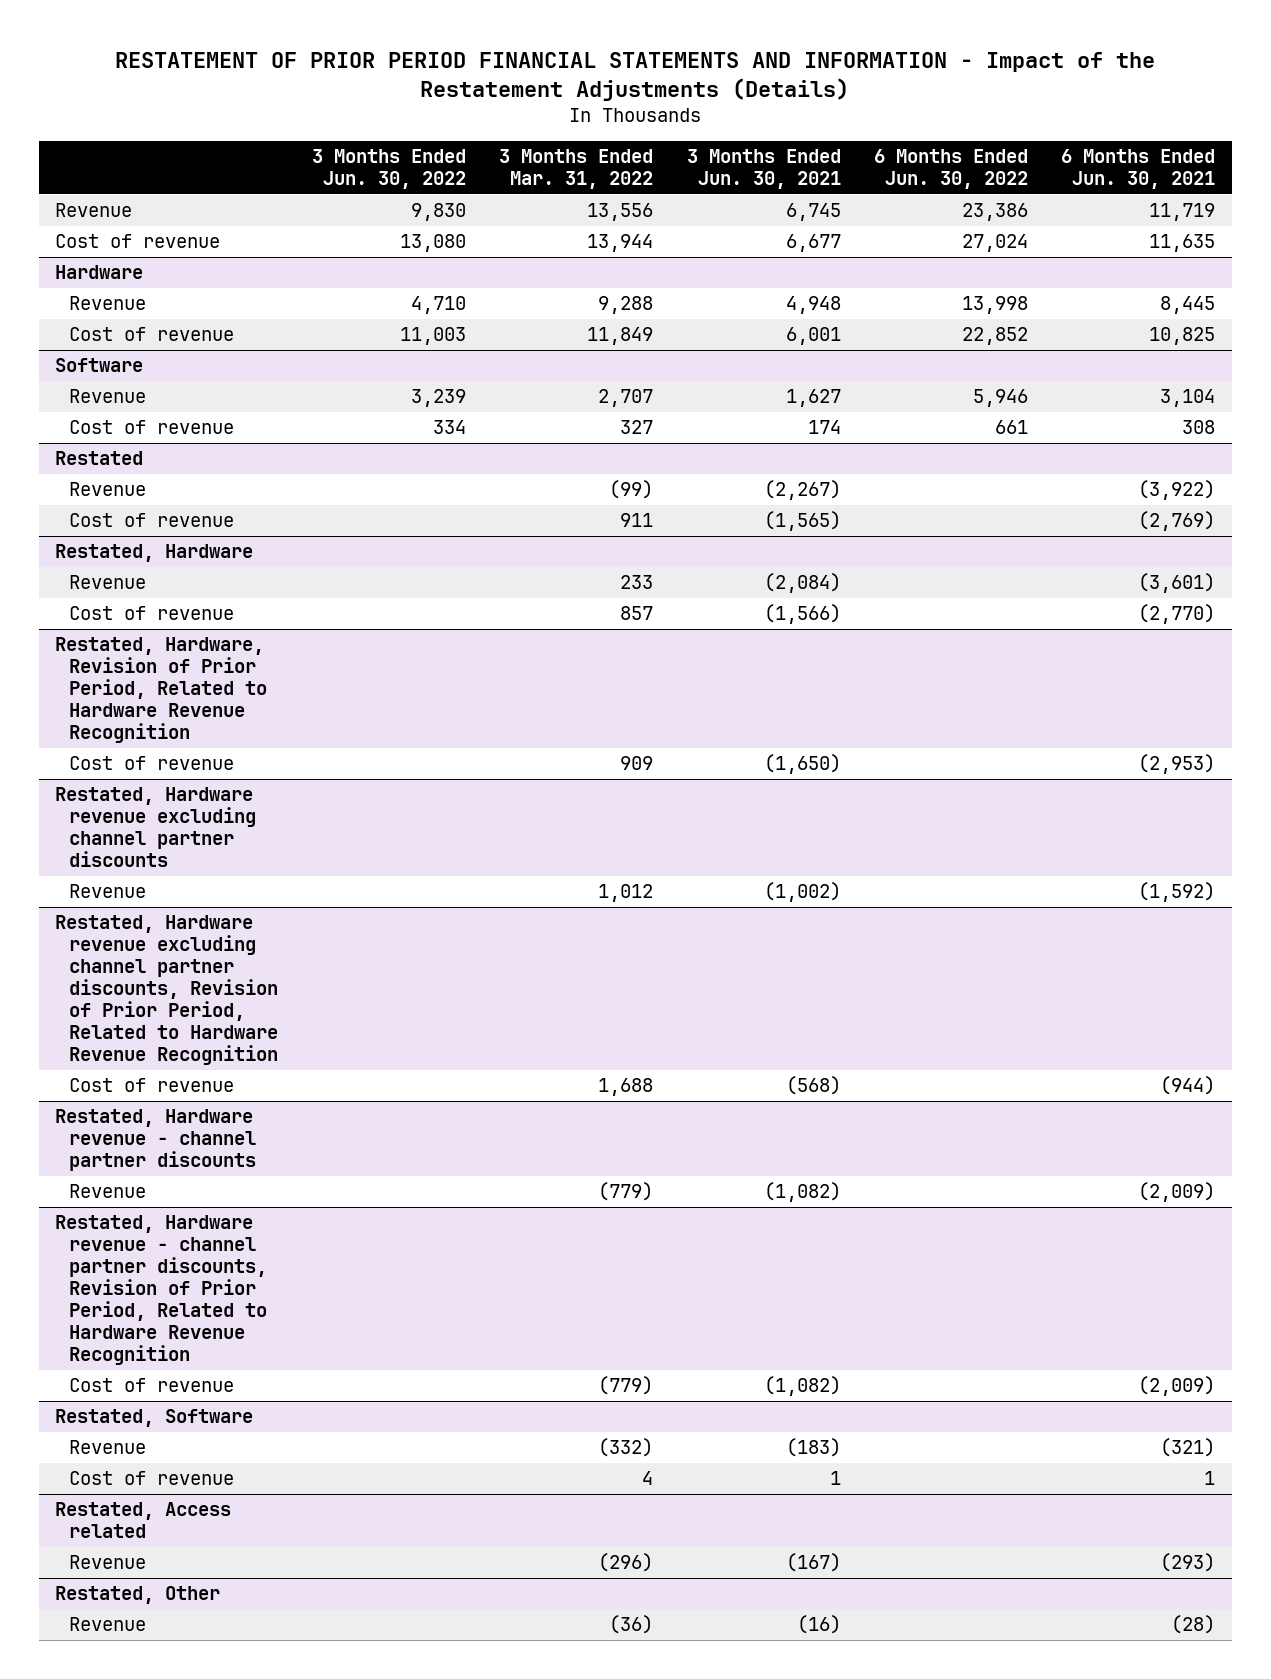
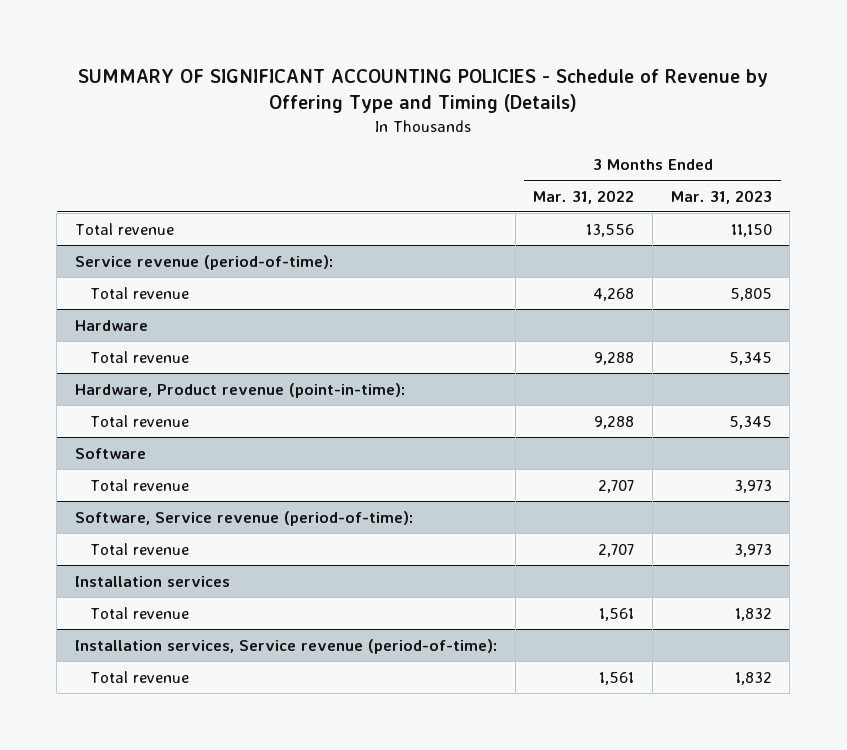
[115,51,1156,101] RESTATEMENT OF PRIOR PERIOD FINANCIAL STATEMENTS AND INFORMATION - Impact of the Restatement Adjustments (Details) -> [78,68,769,113] SUMMARY OF SIGNIFICANT ACCOUNTING POLICIES - Schedule of Revenue by Offering Type and Timing (Details)
[311,149,466,190] 3 Months Ended Jun. 30, 2022 -> none
[686,149,841,190] 3 Months Ended Jun. 30, 2021 -> none
[873,149,1028,190] 6 Months Ended Jun. 30, 2022 -> none
[1061,149,1216,190] 6 Months Ended Jun. 30, 2021 -> none
none -> [670,189,772,204] Mar. 31, 2023
[55,234,221,249] Cost of revenue -> none
[55,203,133,218] Revenue -> [75,222,175,235] Total revenue
none -> [75,254,334,270] Service revenue (period-of-time):
none -> [90,286,190,299] Total revenue
[69,327,235,342] Cost of revenue -> none
[69,296,147,311] Revenue -> [90,350,190,363] Total revenue
none -> [75,382,406,398] Hardware, Product revenue (point-in-time):
none -> [90,414,190,427] Total revenue
[69,420,235,435] Cost of revenue -> none
[55,451,144,466] Restated -> none
[69,513,235,528] Cost of revenue -> none
[55,544,254,563] Restated, Hardware -> none
[69,606,235,621] Cost of revenue -> none
[55,637,268,744] Restated, Hardware, Revision of Prior Period, Related to Hardware Revenue Recognition -> none
[69,756,235,771] Cost of revenue -> none
[55,787,257,868] Restated, Hardware revenue excluding channel partner discounts -> none
[55,915,279,1066] Restated, Hardware revenue excluding channel partner discounts, Revision of Prior Period, Related to Hardware Revenue Recognition -> none
[69,1078,235,1093] Cost of revenue -> none
[55,1109,257,1172] Restated, Hardware revenue - channel partner discounts -> none
[69,1184,147,1199] Revenue -> none
[55,1215,268,1366] Restated, Hardware revenue - channel partner discounts, Revision of Prior Period, Related to Hardware Revenue Recognition -> none
[69,1378,235,1393] Cost of revenue -> none
[55,1409,254,1428] Restated, Software -> none
[69,1440,147,1455] Revenue -> none
[69,1471,235,1486] Cost of revenue -> none
[55,1502,232,1539] Restated, Access related -> none
[69,1555,147,1570] Revenue -> none
[55,1586,221,1605] Restated, Other -> none
[69,1617,147,1632] Revenue -> none
[69,389,147,404] Revenue -> [90,478,190,491] Total revenue
none -> [75,510,414,526] Software, Service revenue (period-of-time):
[69,482,147,497] Revenue -> [90,542,190,555] Total revenue
[609,480,654,500] (99) -> [598,543,635,557] 2,707
none -> [75,575,231,587] Installation services
[69,575,147,590] Revenue -> [90,606,190,619] Total revenue
[620,575,654,590] 233 -> [599,607,635,621] 1,561
none -> [75,638,498,654] Installation services, Service revenue (period-of-time):
[69,884,147,899] Revenue -> [90,670,190,683] Total revenue
[598,884,654,903] 1,012 -> [599,671,635,685] 1,561

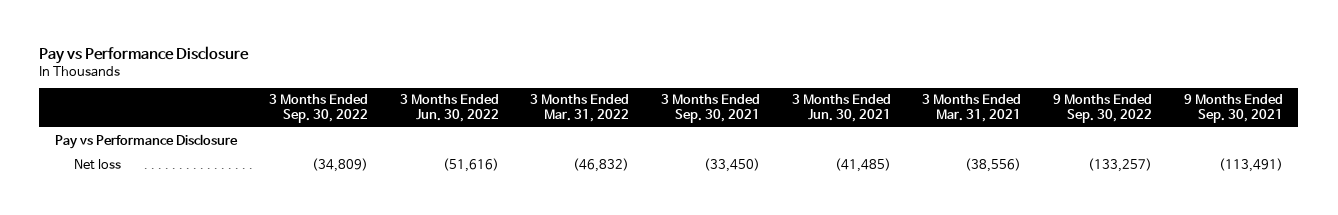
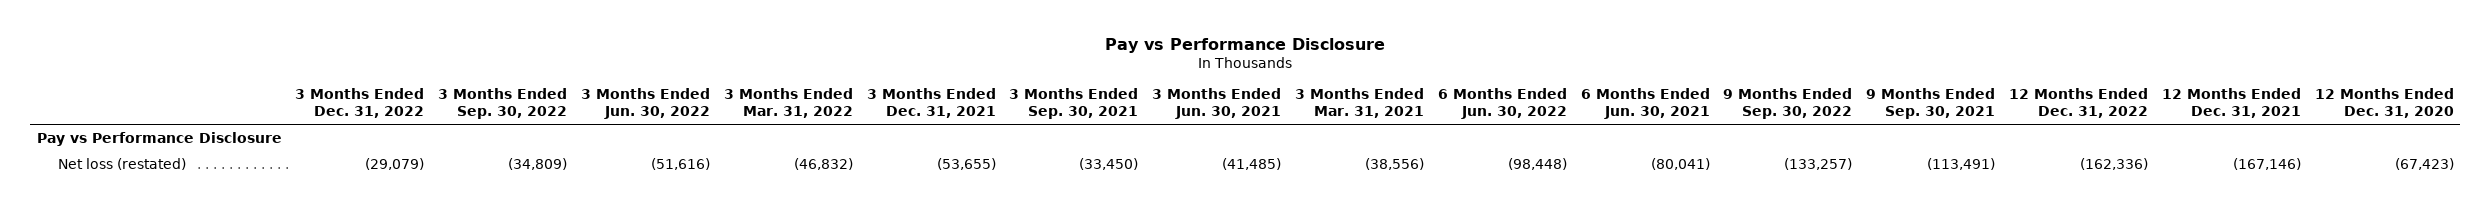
none -> [295,88,425,119] 3 Months Ended Dec. 31, 2022
none -> [866,88,996,119] 3 Months Ended Dec. 31, 2021
none -> [1437,88,1567,120] 6 Months Ended Jun. 30, 2022
none -> [1580,88,1710,120] 6 Months Ended Jun. 30, 2021
none -> [2009,88,2149,119] 12 Months Ended Dec. 31, 2022
none -> [2161,88,2301,119] 12 Months Ended Dec. 31, 2021
none -> [2314,88,2454,119] 12 Months Ended Dec. 31, 2020
[73,158,121,170] Net loss -> [57,157,186,170] Net loss (restated)

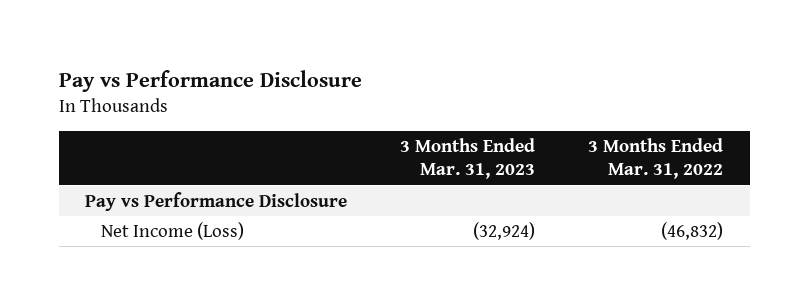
[295,88,425,119] 3 Months Ended Dec. 31, 2022 -> none
[438,88,568,120] 3 Months Ended Sep. 30, 2022 -> none
[581,88,711,120] 3 Months Ended Jun. 30, 2022 -> none
[866,88,996,119] 3 Months Ended Dec. 31, 2021 -> none
[1009,88,1139,120] 3 Months Ended Sep. 30, 2021 -> none
[1152,88,1282,120] 3 Months Ended Jun. 30, 2021 -> none
[1295,88,1425,119] 3 Months Ended Mar. 31, 2021 -> none
[1437,88,1567,120] 6 Months Ended Jun. 30, 2022 -> none
[1580,88,1710,120] 6 Months Ended Jun. 30, 2021 -> none
[1723,88,1853,120] 9 Months Ended Sep. 30, 2022 -> none
[1866,88,1996,120] 9 Months Ended Sep. 30, 2021 -> none
[2009,88,2149,119] 12 Months Ended Dec. 31, 2022 -> none
[2161,88,2301,119] 12 Months Ended Dec. 31, 2021 -> none
[2314,88,2454,119] 12 Months Ended Dec. 31, 2020 -> none
none -> [400,137,536,180] 3 Months Ended Mar. 31, 2023
[57,157,186,170] Net loss (restated) -> [100,221,244,240] Net Income (Loss)

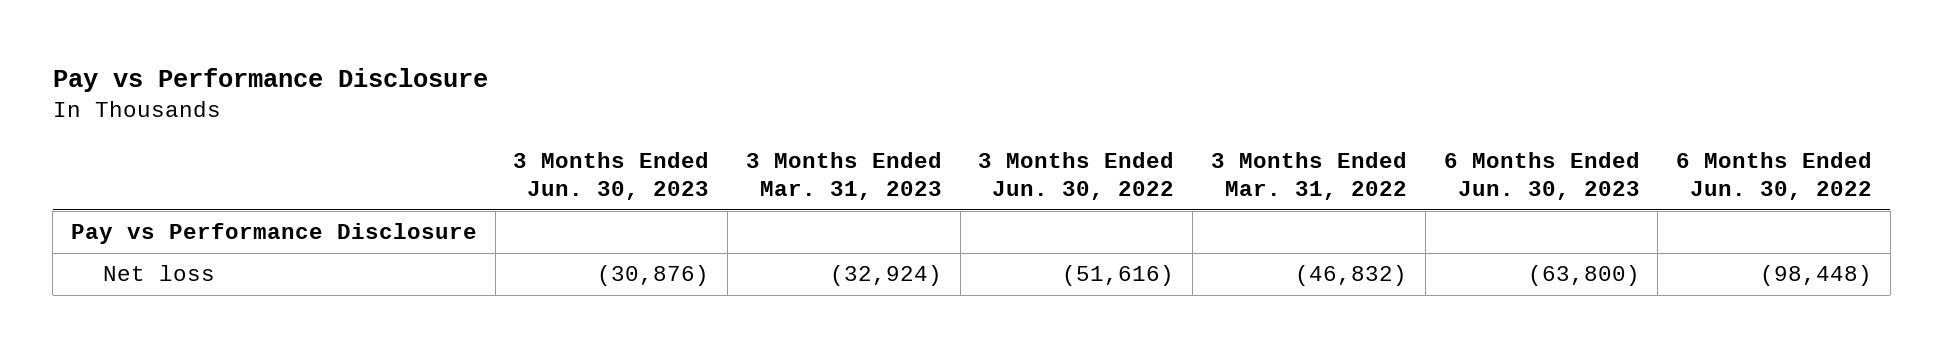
none -> [513,152,710,201] 3 Months Ended Jun. 30, 2023
none -> [978,152,1175,201] 3 Months Ended Jun. 30, 2022
none -> [1443,152,1640,201] 6 Months Ended Jun. 30, 2023
none -> [1676,152,1873,201] 6 Months Ended Jun. 30, 2022
[100,221,244,240] Net Income (Loss) -> [102,265,215,282] Net loss

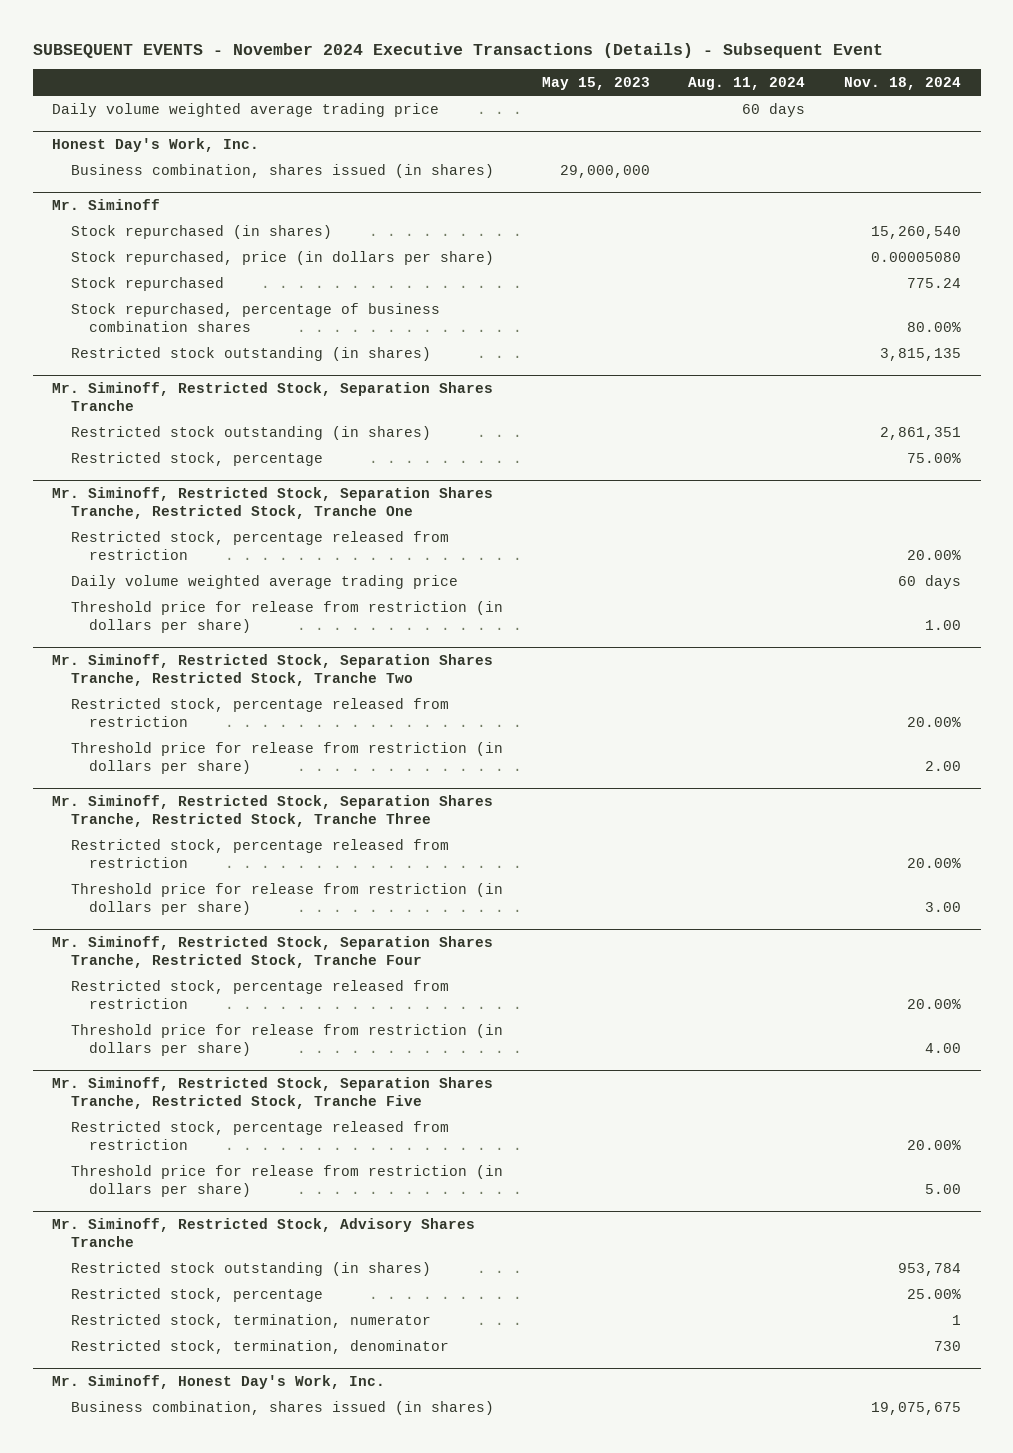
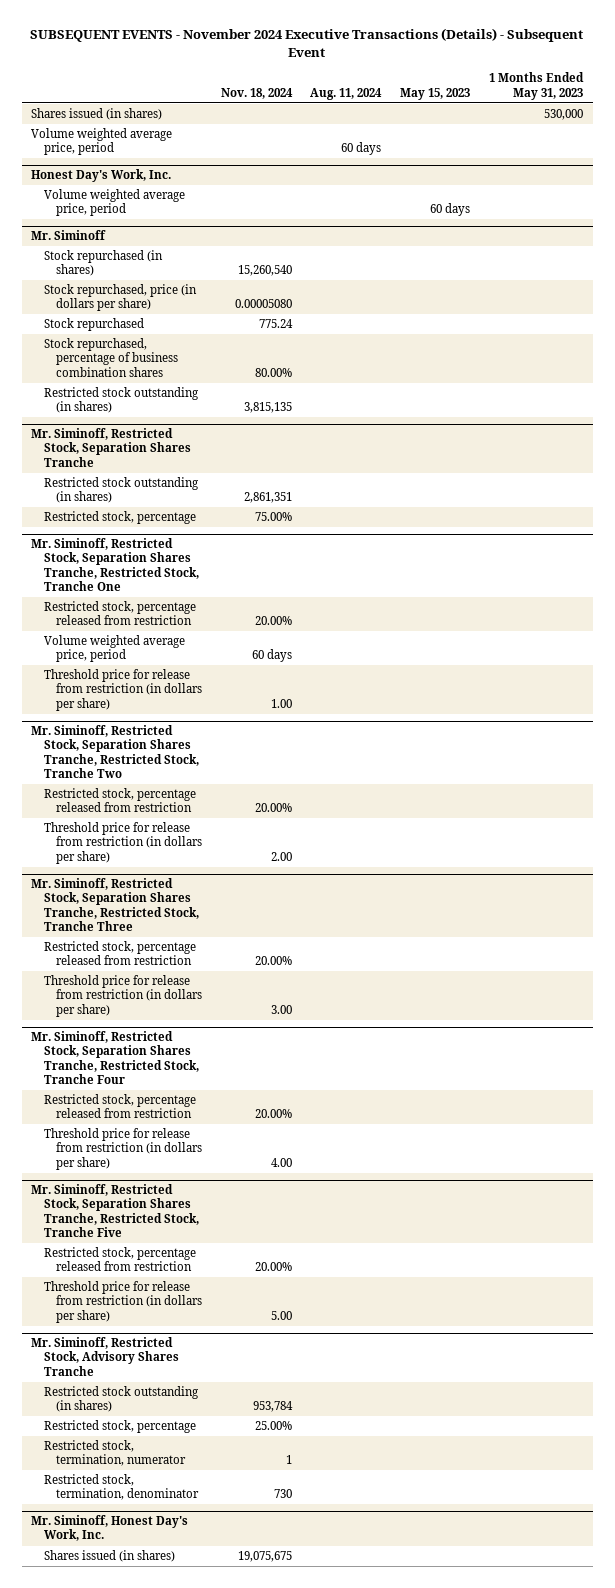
none -> [489,72,585,100] 1 Months Ended May 31, 2023
none -> [31,108,163,121] Shares issued (in shares)
[52,102,440,117] Daily volume weighted average trading price -> [31,128,173,156] Volume weighted average price, period
[70,163,494,178] Business combination, shares issued (in shares) -> none
none -> [43,189,185,217] Volume weighted average price, period
[70,574,458,589] Daily volume weighted average trading price -> [43,635,185,663] Volume weighted average price, period
[70,1400,494,1415] Business combination, shares issued (in shares) -> [43,1550,175,1563] Shares issued (in shares)

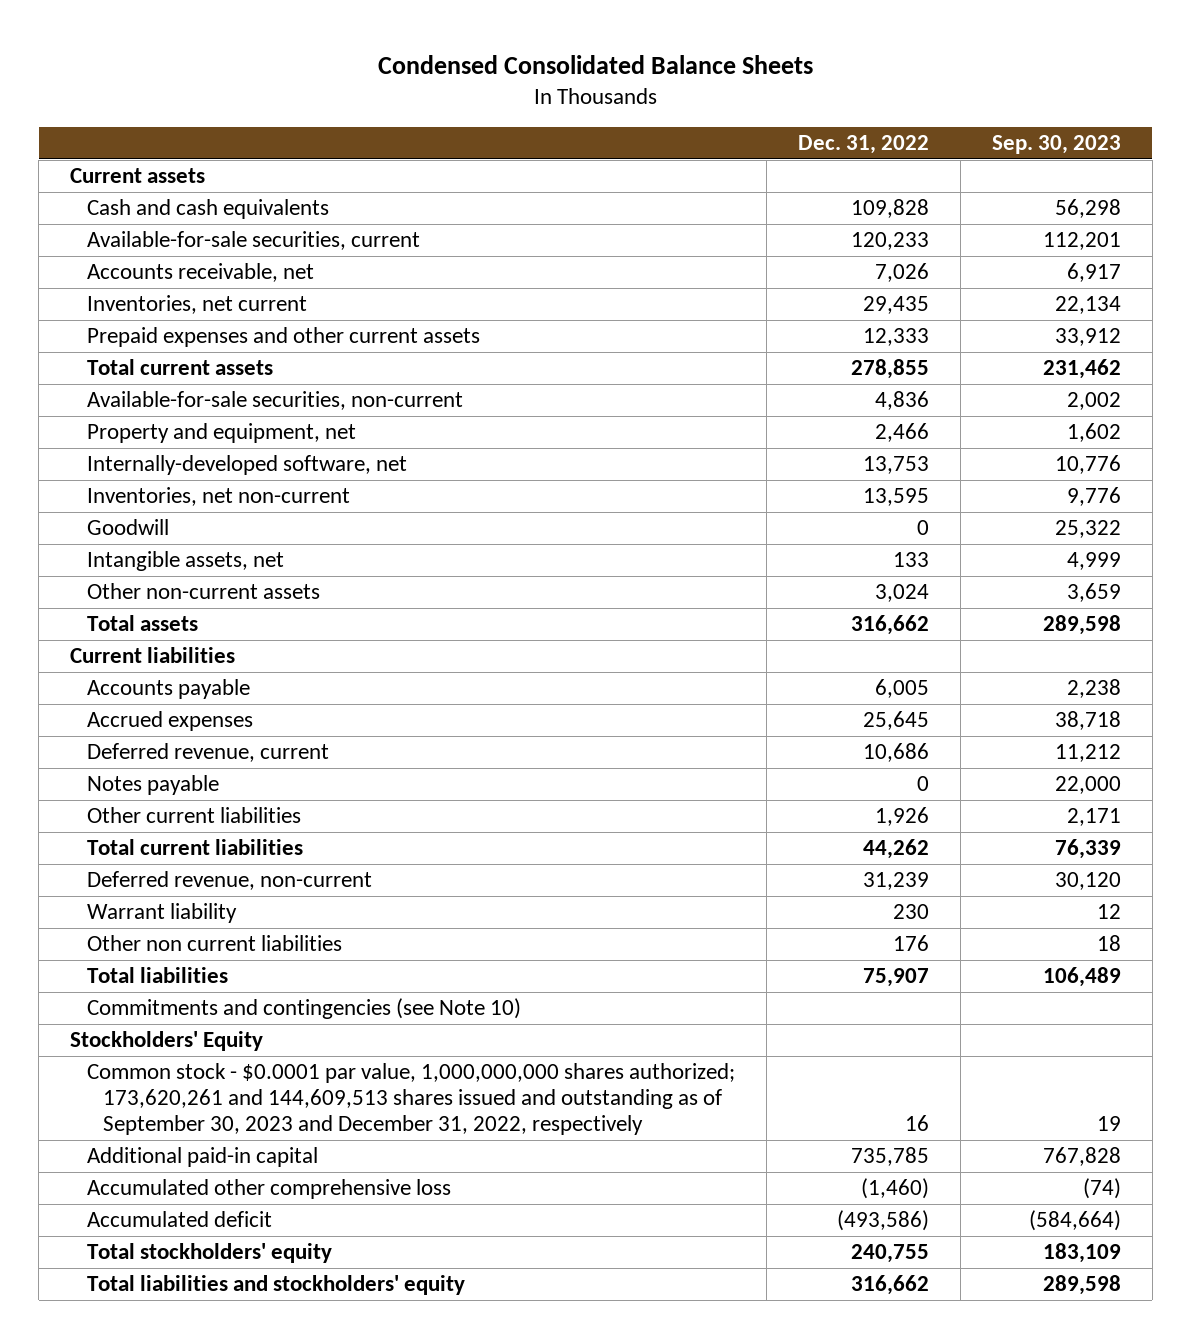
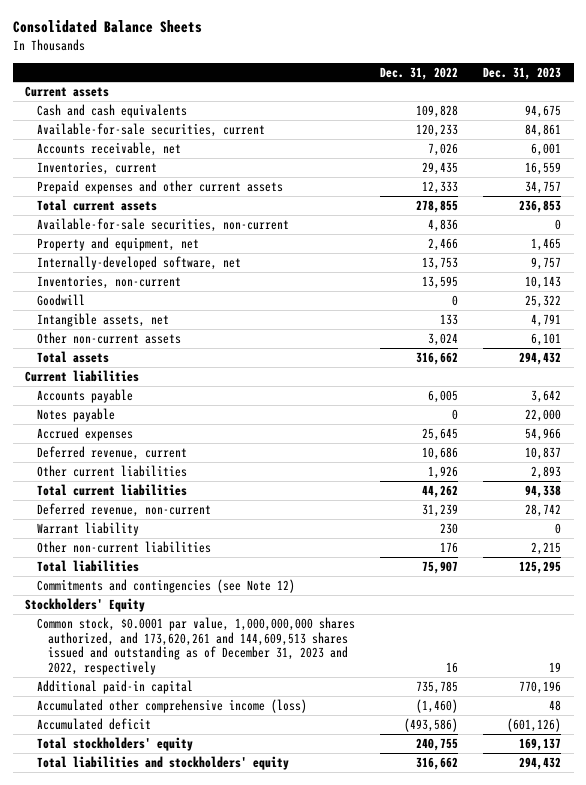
[377,54,813,74] Condensed Consolidated Balance Sheets -> [12,20,202,34] Consolidated Balance Sheets
[991,134,1121,154] Sep. 30, 2023 -> none
none -> [483,66,562,80] Dec. 31, 2023
[86,295,307,315] Inventories, net current -> [36,160,157,175] Inventories, current
[86,487,350,507] Inventories, net non-current -> [36,274,181,289] Inventories, non-current
[86,775,219,796] Notes payable -> [36,407,115,422] Notes payable
[86,935,342,952] Other non current liabilities -> [36,540,211,553] Other non-current liabilities
[86,998,521,1020] Commitments and contingencies (see Note 10) -> [36,578,295,593] Commitments and contingencies (see Note 12)
[86,1063,735,1136] Common stock - $0.0001 par value, 1,000,000,000 shares authorized; 173,620,261 and 144,609,513 shares issued and outstanding as of September 30, 2023 and December 31, 2022, respectively -> [36,616,355,676] Common stock, $0.0001 par value, 1,000,000,000 shares authorized, and 173,620,261 and 144,609,513 shares issued and outstanding as of December 31, 2023 and 2022, respectively
[86,1179,451,1200] Accumulated other comprehensive loss -> [36,698,307,713] Accumulated other comprehensive income (loss)

